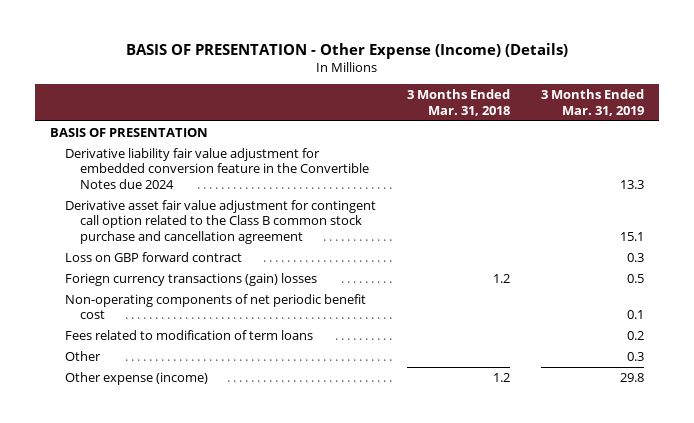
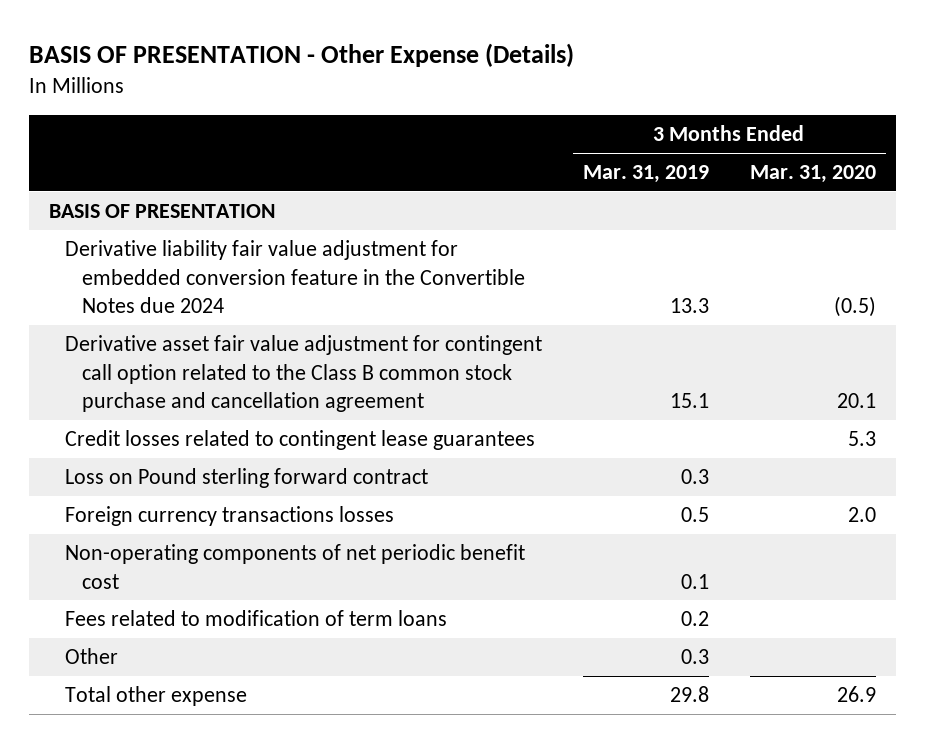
[126,42,569,59] BASIS OF PRESENTATION - Other Expense (Income) (Details) -> [28,43,574,68] BASIS OF PRESENTATION - Other Expense (Details)
[406,89,510,116] 3 Months Ended Mar. 31, 2018 -> none
none -> [749,165,876,184] Mar. 31, 2020
none -> [65,430,536,451] Credit losses related to contingent lease guarantees
[65,251,243,262] Loss on GBP forward contract -> [65,468,429,489] Loss on Pound sterling forward contract
[65,272,318,286] Foriegn currency transactions (gain) losses -> [65,506,395,527] Foreign currency transactions losses
[65,371,209,385] Other expense (income) -> [65,686,248,707] Total other expense

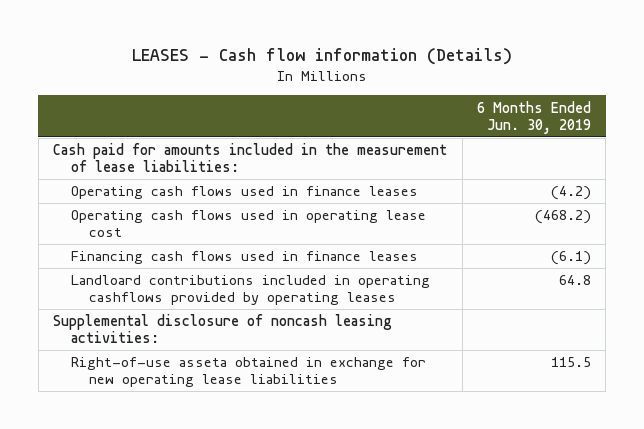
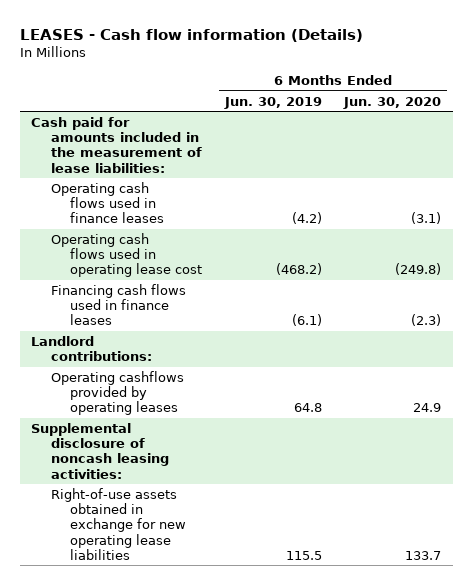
none -> [343,96,442,109] Jun. 30, 2020
none -> [30,335,152,362] Landlord contributions:
[71,275,431,306] Landloard contributions included in operating cashflows provided by operating leases -> [50,370,184,416] Operating cashflows provided by operating leases
[71,357,427,388] Right-of-use asseta obtained in exchange for new operating lease liabilities -> [50,487,187,560] Right-of-use assets obtained in exchange for new operating lease liabilities

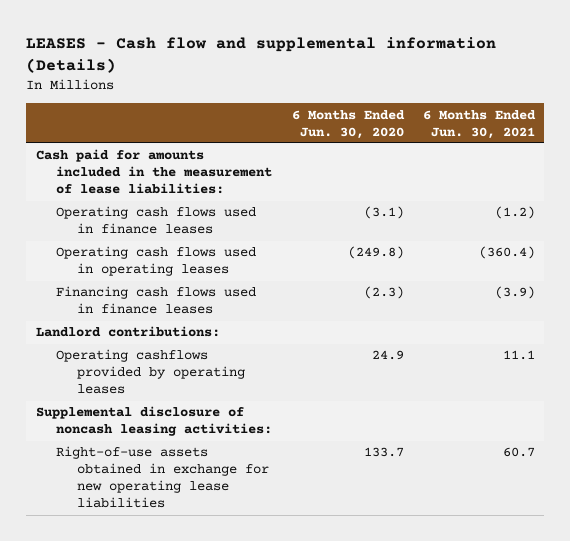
[19,28,363,42] LEASES - Cash flow information (Details) -> [26,37,497,74] LEASES - Cash flow and supplemental information (Details)
[223,96,322,109] Jun. 30, 2019 -> none
none -> [422,109,536,139] 6 Months Ended Jun. 30, 2021
[50,232,203,278] Operating cash flows used in operating lease cost -> [56,246,257,277] Operating cash flows used in operating leases

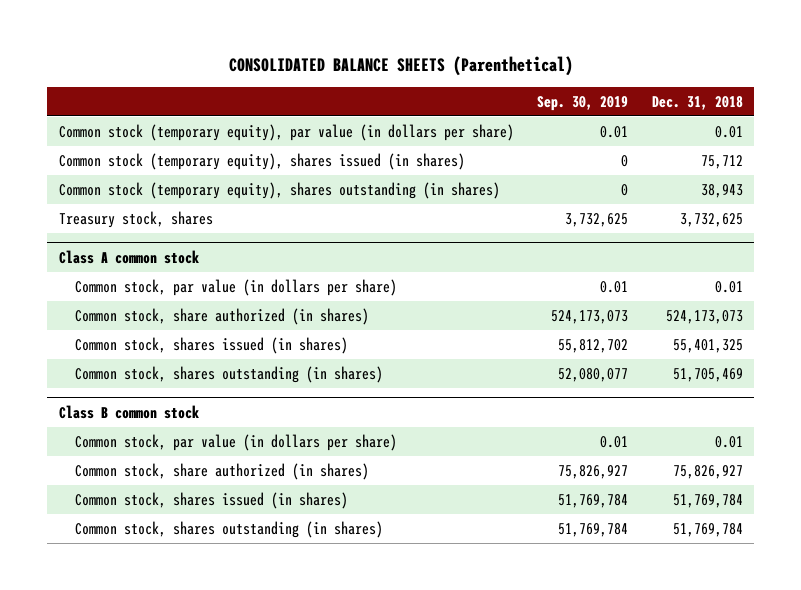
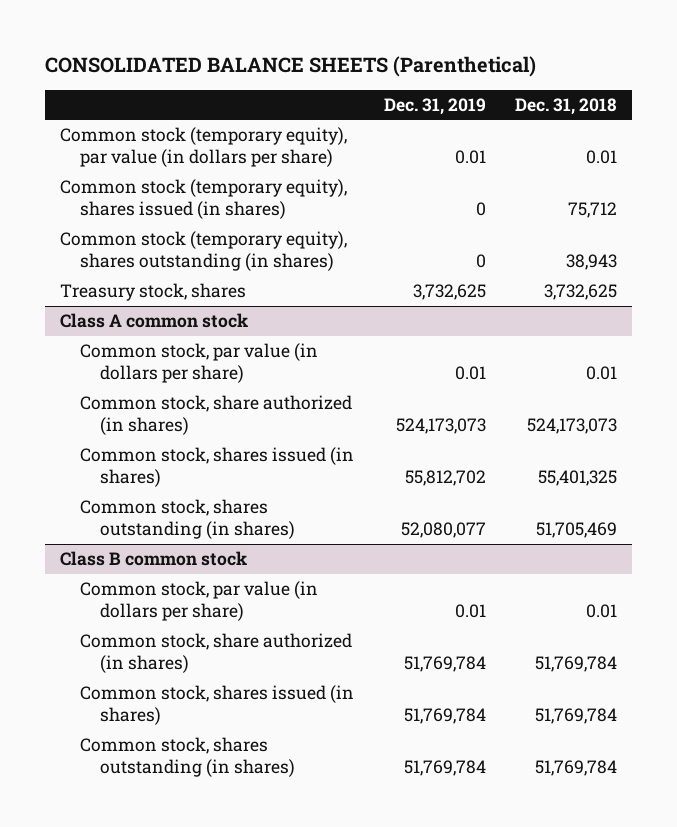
[537,95,629,111] Sep. 30, 2019 -> none
none -> [383,97,486,115] Dec. 31, 2019
[672,465,743,480] 75,826,927 -> [535,656,618,673] 51,769,784

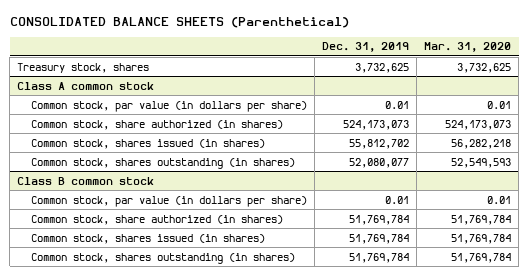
[515,97,618,115] Dec. 31, 2018 -> none
none -> [424,42,512,53] Mar. 31, 2020
[60,127,348,168] Common stock (temporary equity), par value (in dollars per share) -> none
[60,179,348,220] Common stock (temporary equity), shares issued (in shares) -> none
[60,231,348,272] Common stock (temporary equity), shares outstanding (in shares) -> none

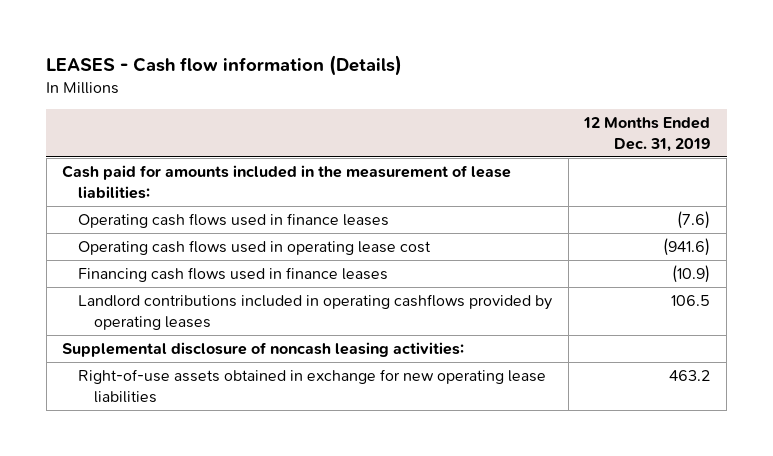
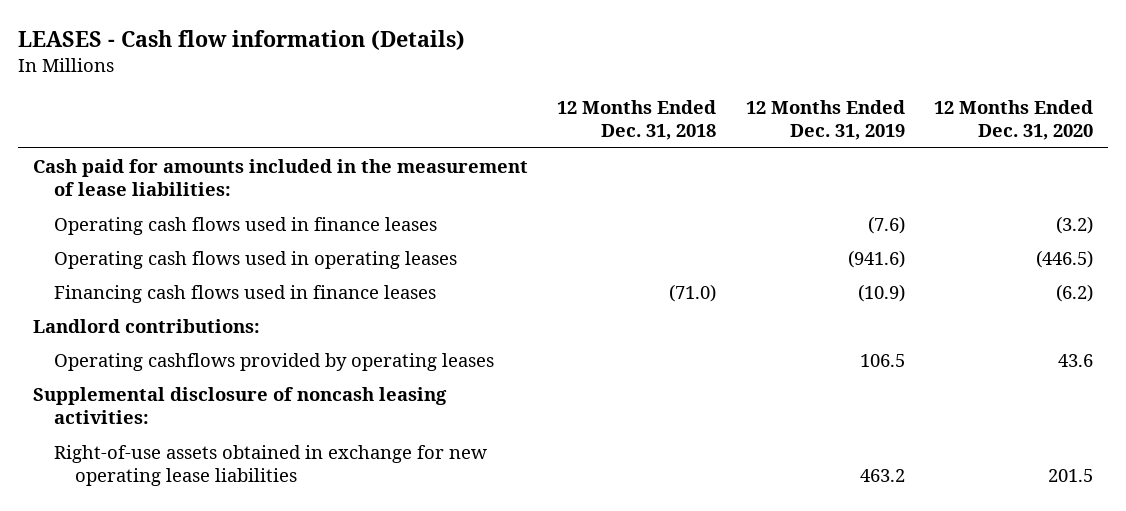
none -> [557,99,717,141] 12 Months Ended Dec. 31, 2018
none -> [933,99,1093,141] 12 Months Ended Dec. 31, 2020
[78,239,432,255] Operating cash flows used in operating lease cost -> [53,250,457,269] Operating cash flows used in operating leases
none -> [32,318,260,333] Landlord contributions:
[78,293,553,330] Landlord contributions included in operating cashflows provided by operating leases -> [53,352,494,371] Operating cashflows provided by operating leases

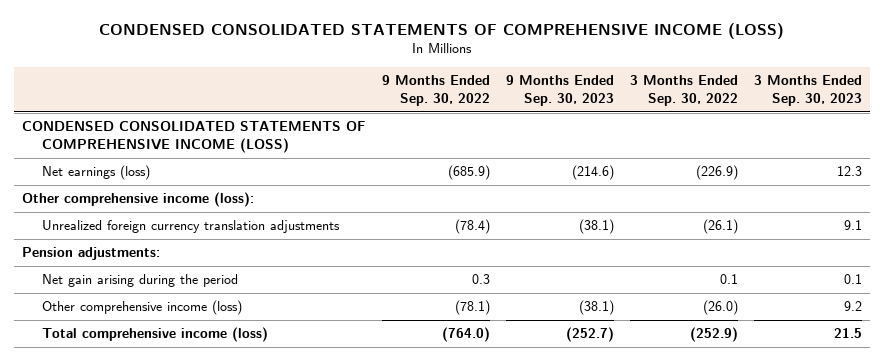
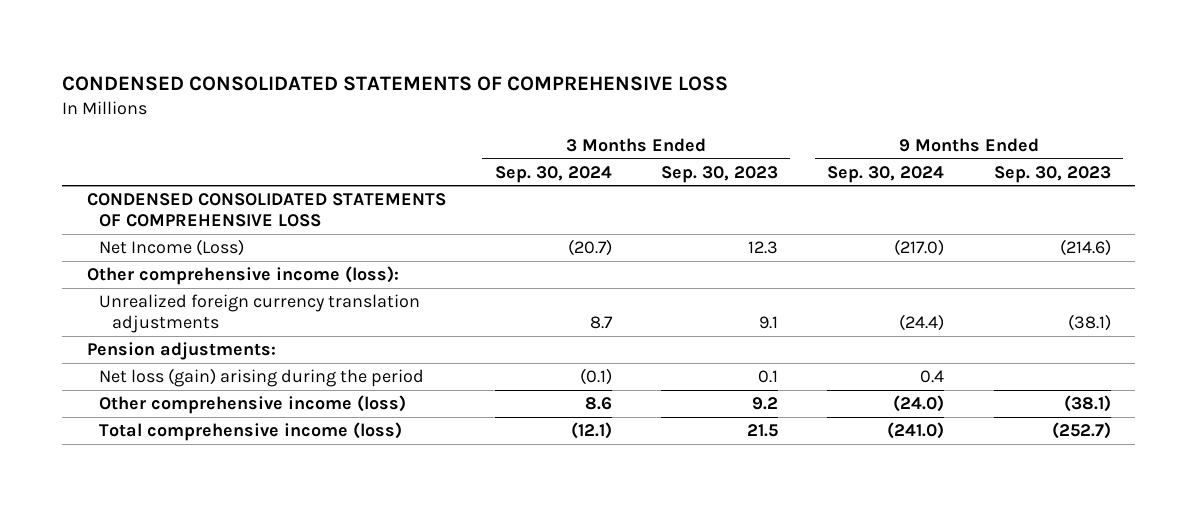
[99,23,785,40] CONDENSED CONSOLIDATED STATEMENTS OF COMPREHENSIVE INCOME (LOSS) -> [61,75,728,91] CONDENSED CONSOLIDATED STATEMENTS OF COMPREHENSIVE LOSS
[382,75,491,106] 9 Months Ended Sep. 30, 2022 -> none
[630,75,739,106] 3 Months Ended Sep. 30, 2022 -> none
none -> [494,165,612,183] Sep. 30, 2024
none -> [827,165,945,183] Sep. 30, 2024
[22,121,367,154] CONDENSED CONSOLIDATED STATEMENTS OF COMPREHENSIVE INCOME (LOSS) -> [86,192,446,228] CONDENSED CONSOLIDATED STATEMENTS OF COMPREHENSIVE LOSS
[42,165,151,181] Net earnings (loss) -> [99,238,245,256] Net Income (Loss)
[42,274,239,288] Net gain arising during the period -> [99,367,425,387] Net loss (gain) arising during the period

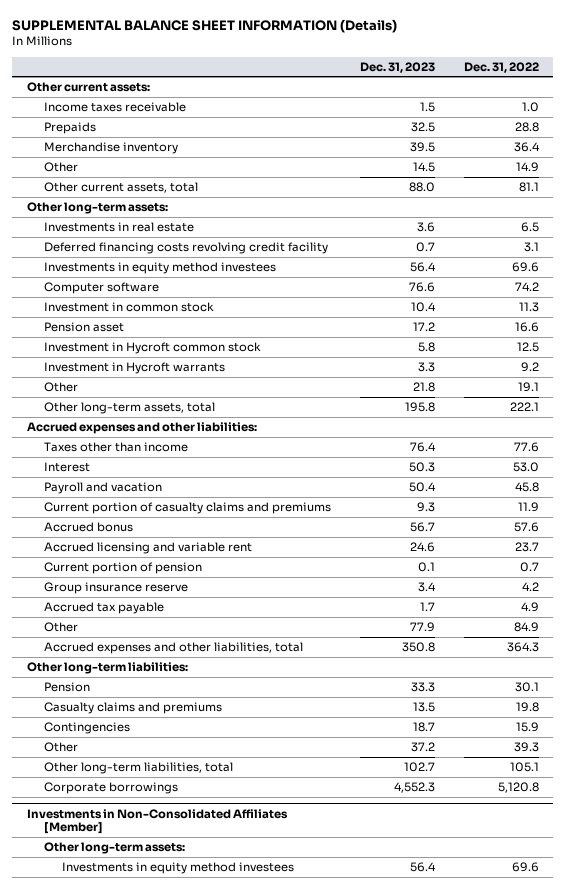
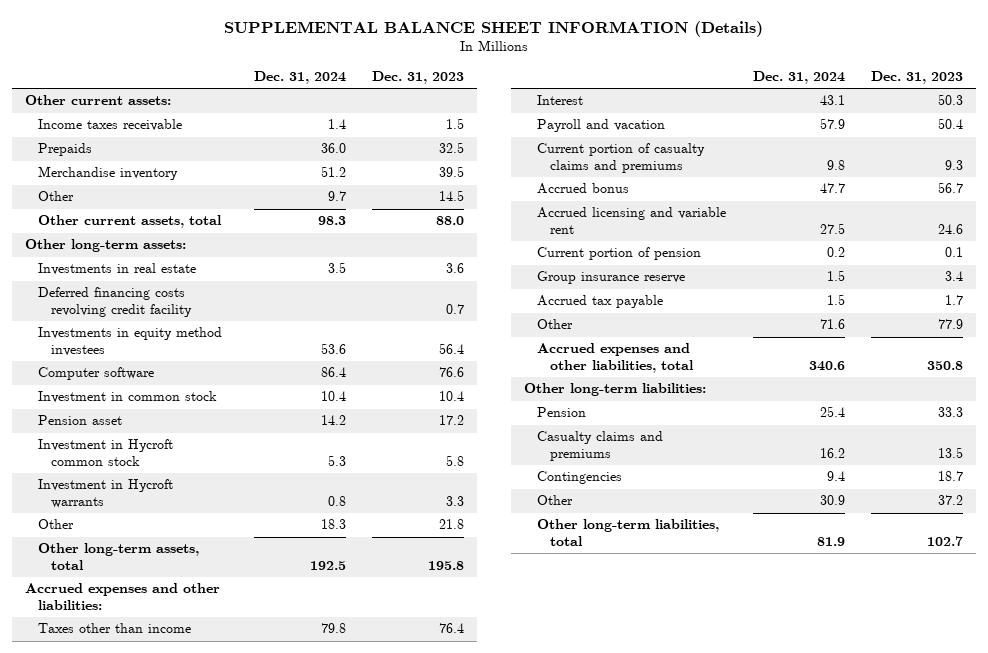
[463,61,539,73] Dec. 31, 2022 -> none
none -> [253,71,346,85] Dec. 31, 2024
[44,781,179,794] Corporate borrowings -> none
[26,808,288,835] Investments in Non-Consolidated Affiliates [Member] -> none
[44,841,186,854] Other long-term assets: -> none
[61,861,294,874] Investments in equity method investees -> none

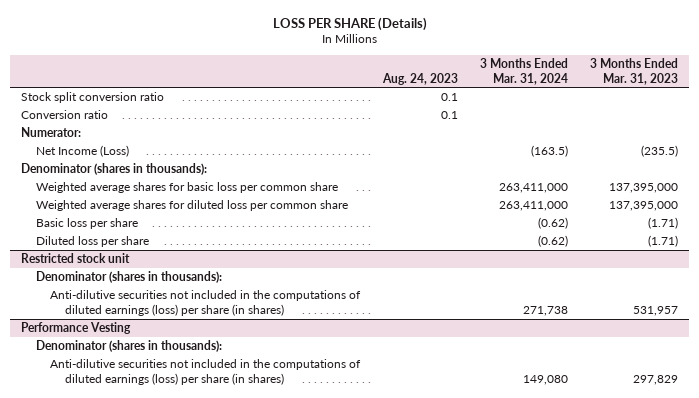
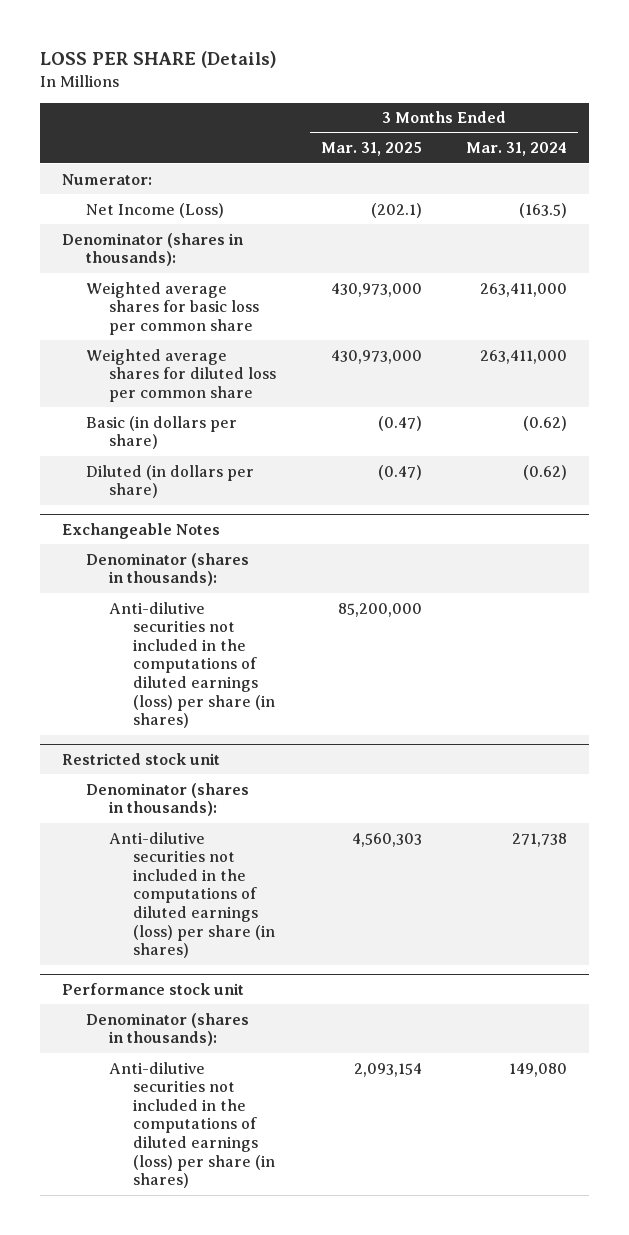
[381,72,458,85] Aug. 24, 2023 -> none
[590,57,679,85] 3 Months Ended Mar. 31, 2023 -> none
none -> [320,142,422,157] Mar. 31, 2025
[20,92,164,104] Stock split conversion ratio -> none
[20,110,108,120] Conversion ratio -> none
[35,218,138,230] Basic loss per share -> [85,415,237,450] Basic (in dollars per share)
[35,236,149,248] Diluted loss per share -> [85,464,254,499] Diluted (in dollars per share)
none -> [61,522,220,539] Exchangeable Notes
none -> [85,552,249,587] Denominator (shares in thousands):
none -> [109,601,276,729] Anti-dilutive securities not included in the computations of diluted earnings (loss) per share (in shares)
[20,322,131,335] Performance Vesting -> [61,982,244,995] Performance stock unit

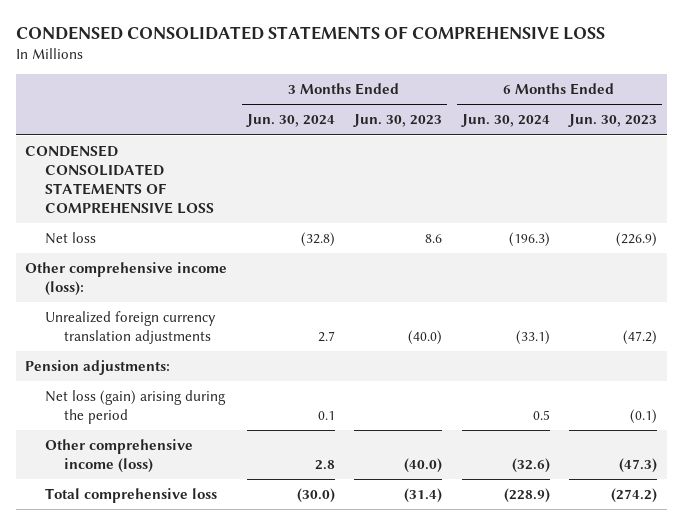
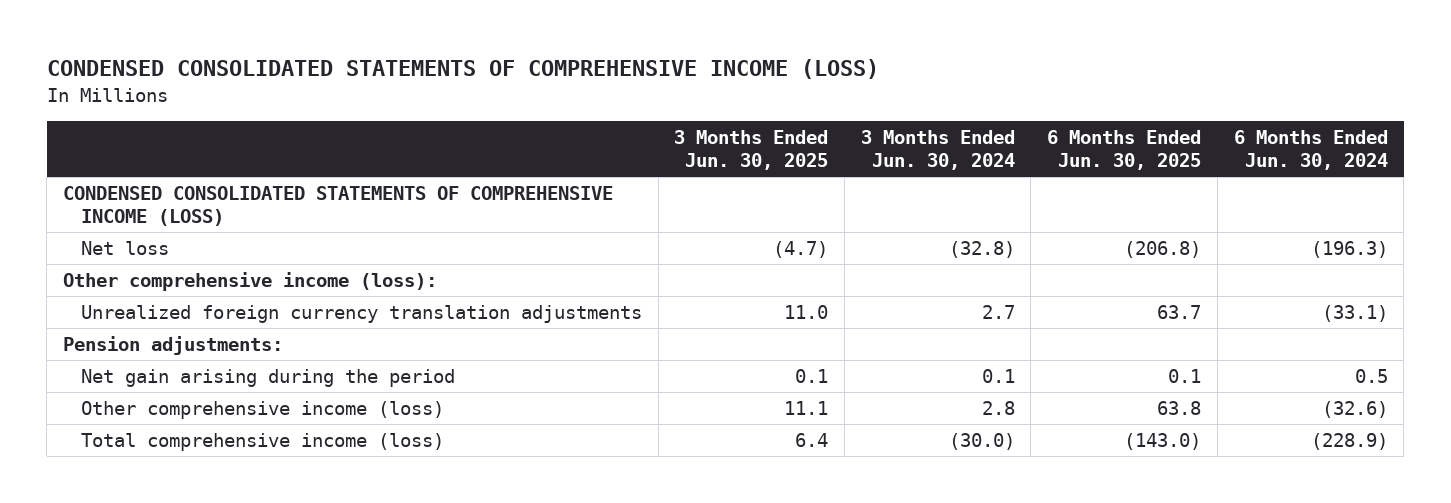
[15,25,605,40] CONDENSED CONSOLIDATED STATEMENTS OF COMPREHENSIVE LOSS -> [46,59,879,80] CONDENSED CONSOLIDATED STATEMENTS OF COMPREHENSIVE INCOME (LOSS)
[353,114,443,128] Jun. 30, 2023 -> none
[567,114,657,128] Jun. 30, 2023 -> none
none -> [674,130,829,171] 3 Months Ended Jun. 30, 2025
none -> [1047,130,1202,171] 6 Months Ended Jun. 30, 2025
[25,145,214,215] CONDENSED CONSOLIDATED STATEMENTS OF COMPREHENSIVE LOSS -> [62,185,613,227] CONDENSED CONSOLIDATED STATEMENTS OF COMPREHENSIVE INCOME (LOSS)
[44,390,226,425] Net loss (gain) arising during the period -> [80,368,455,387] Net gain arising during the period
[44,488,217,504] Total comprehensive loss -> [80,432,444,451] Total comprehensive income (loss)

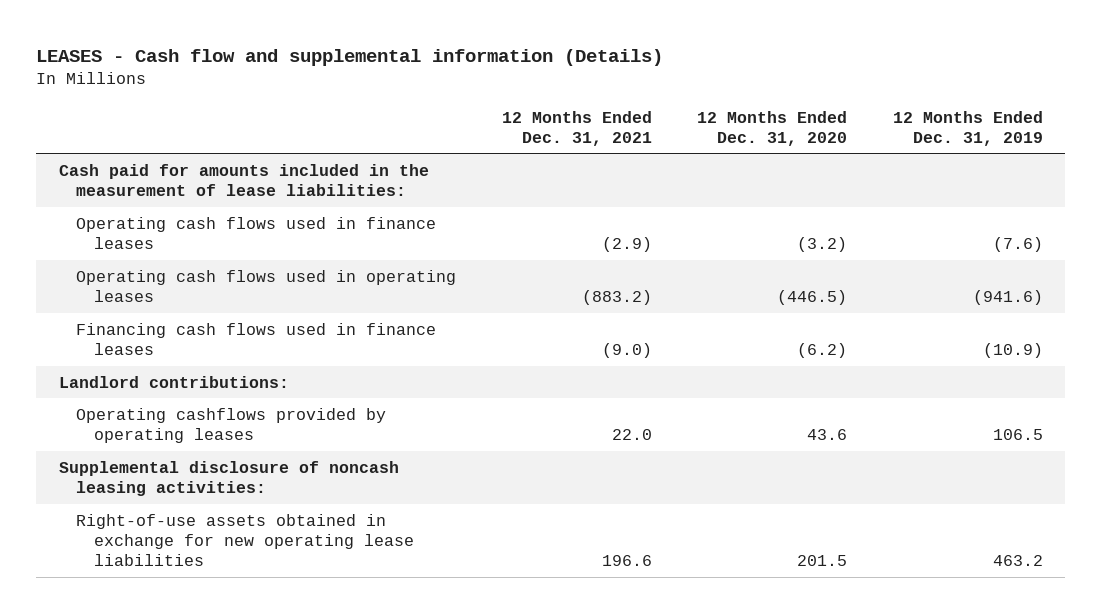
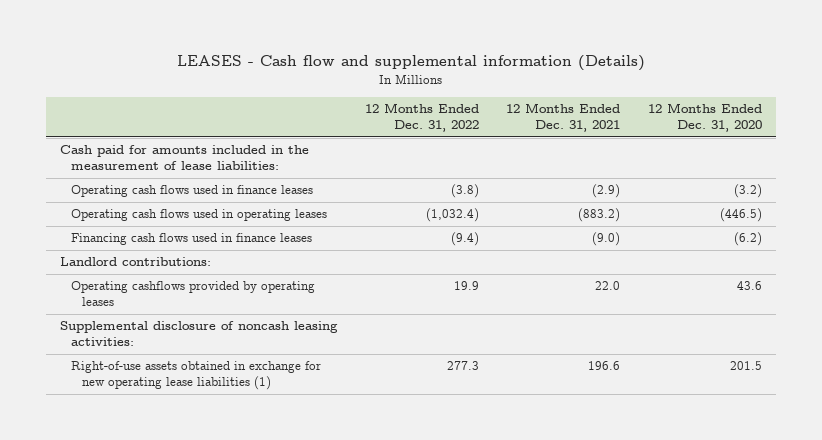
[892,110,1043,146] 12 Months Ended Dec. 31, 2019 -> none
none -> [364,103,479,133] 12 Months Ended Dec. 31, 2022
[76,513,415,567] Right-of-use assets obtained in exchange for new operating lease liabilities -> [70,361,321,391] Right-of-use assets obtained in exchange for new operating lease liabilities (1)

